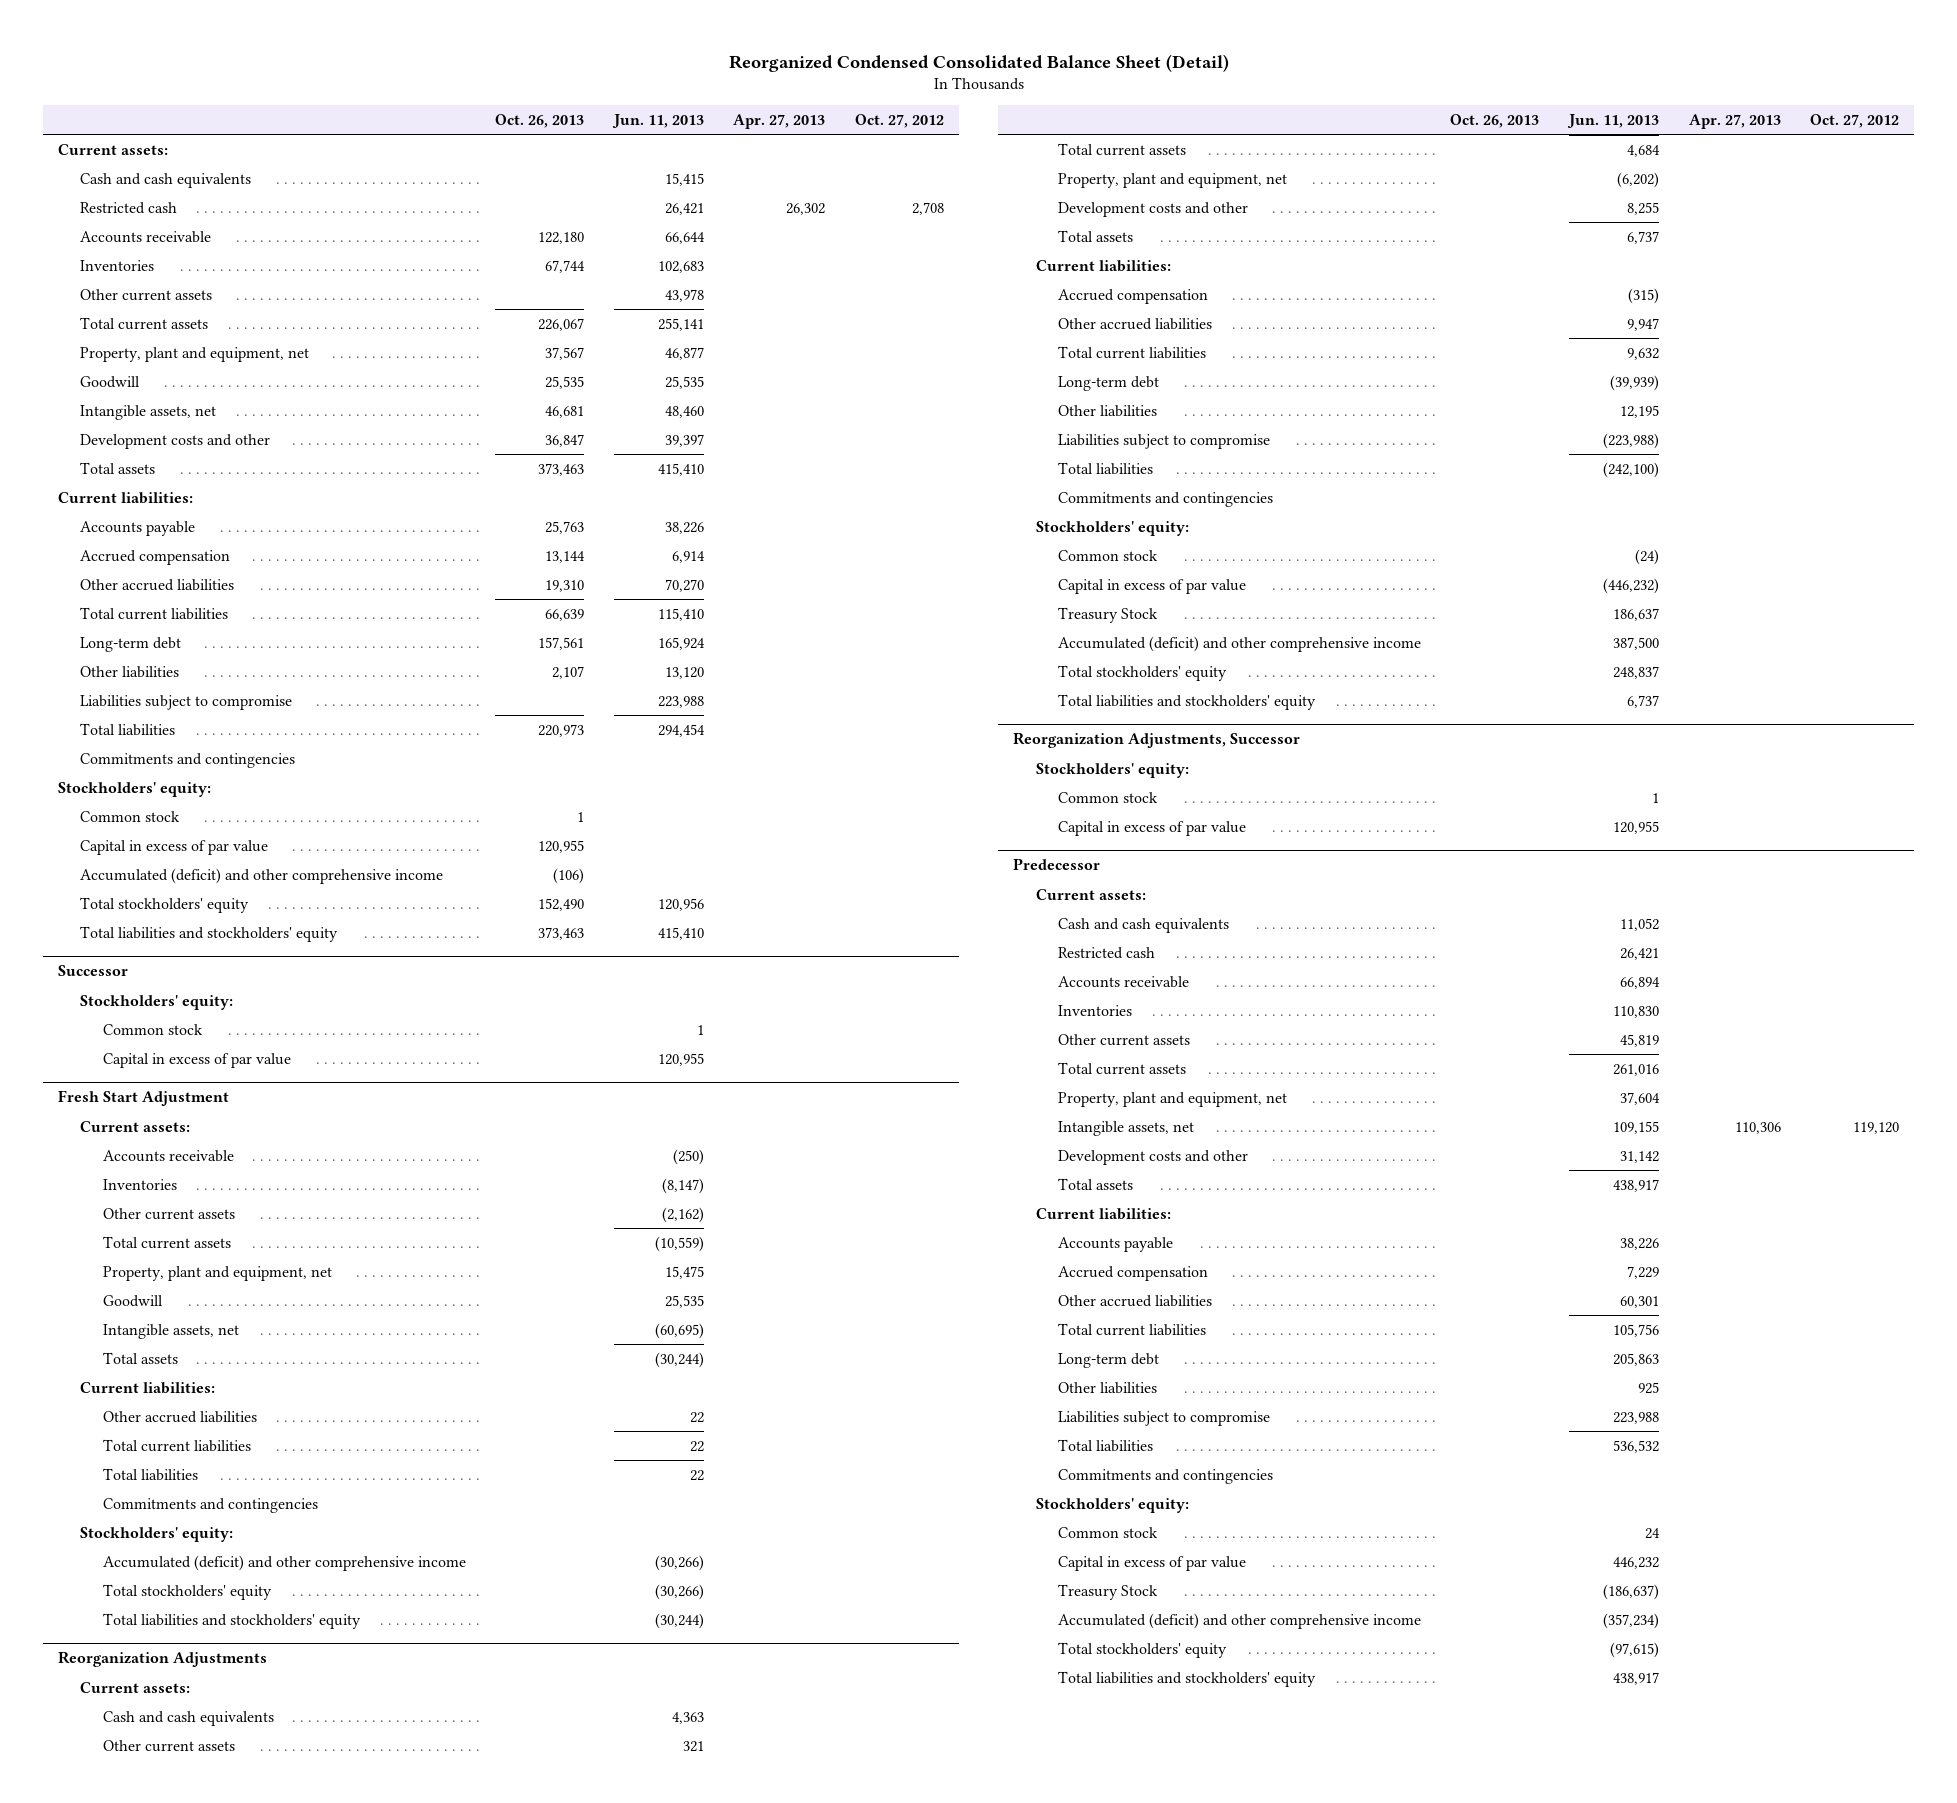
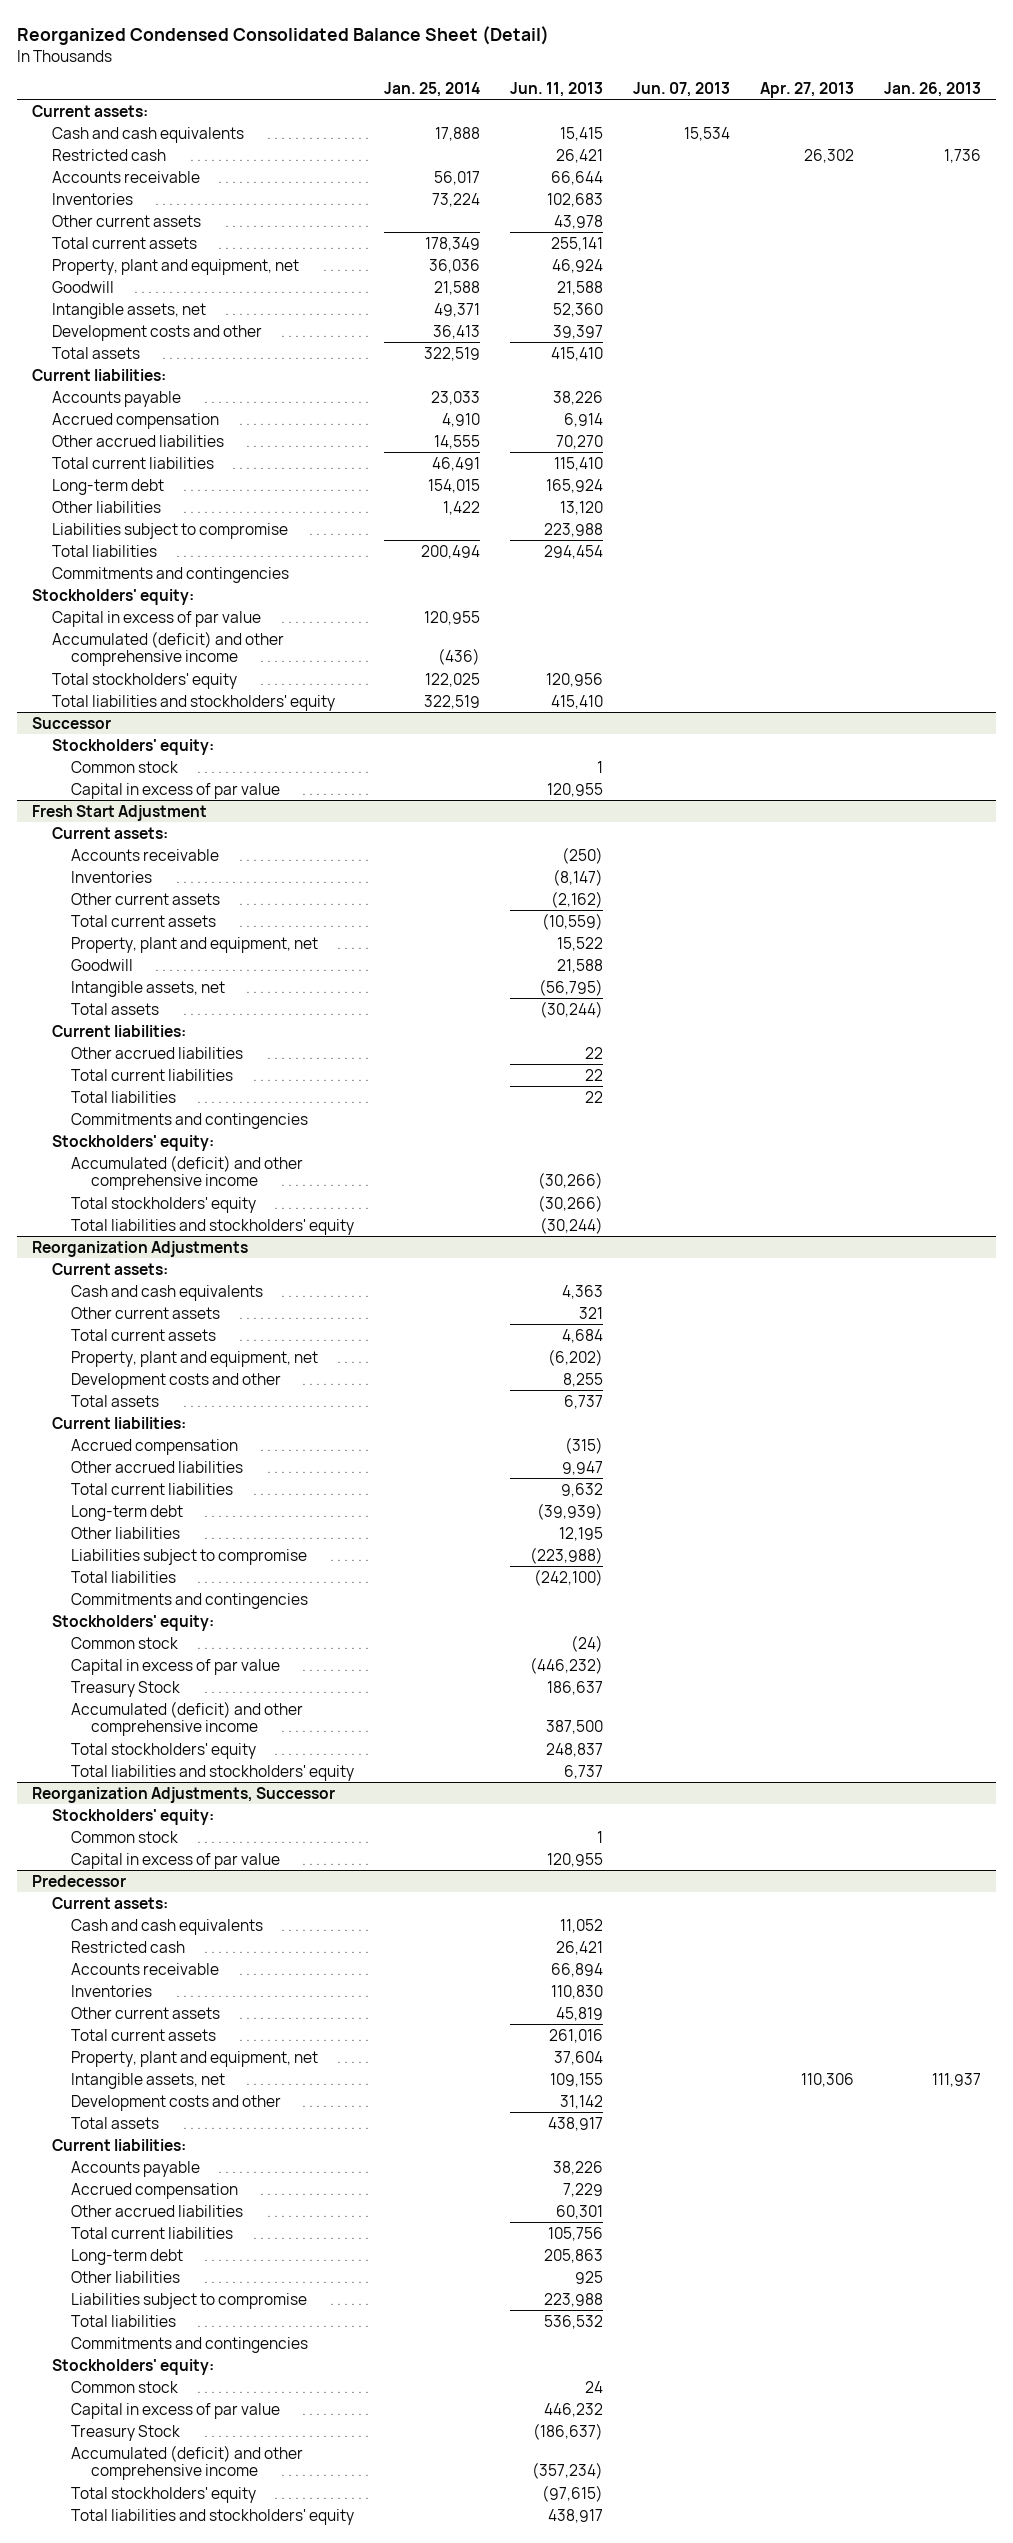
[495,113,585,128] Oct. 26, 2013 -> none
[854,113,944,128] Oct. 27, 2012 -> none
none -> [384,81,481,97] Jan. 25, 2014
none -> [632,81,730,97] Jun. 07, 2013
none -> [883,81,981,97] Jan. 26, 2013
[664,346,704,360] 46,877 -> [552,258,604,273] 46,924
[664,375,704,389] 25,535 -> [557,280,604,295] 21,588
[664,405,704,418] 48,460 -> [553,302,604,317] 52,360
[80,810,181,822] Common stock -> none
[664,1265,704,1279] 15,475 -> [557,936,604,951] 15,522
[664,1294,704,1308] 25,535 -> [557,958,604,973] 21,588
[654,1322,704,1339] (60,695) -> [539,978,604,996] (56,795)

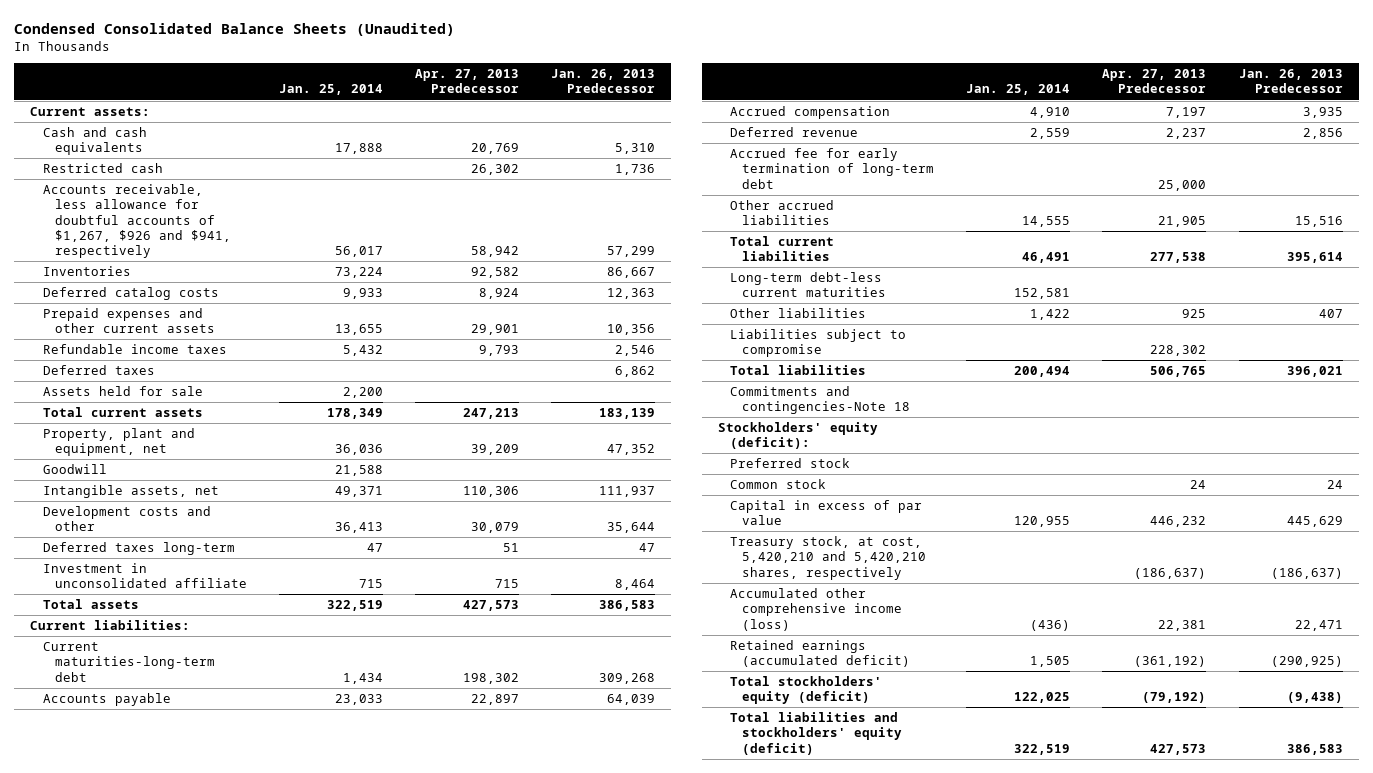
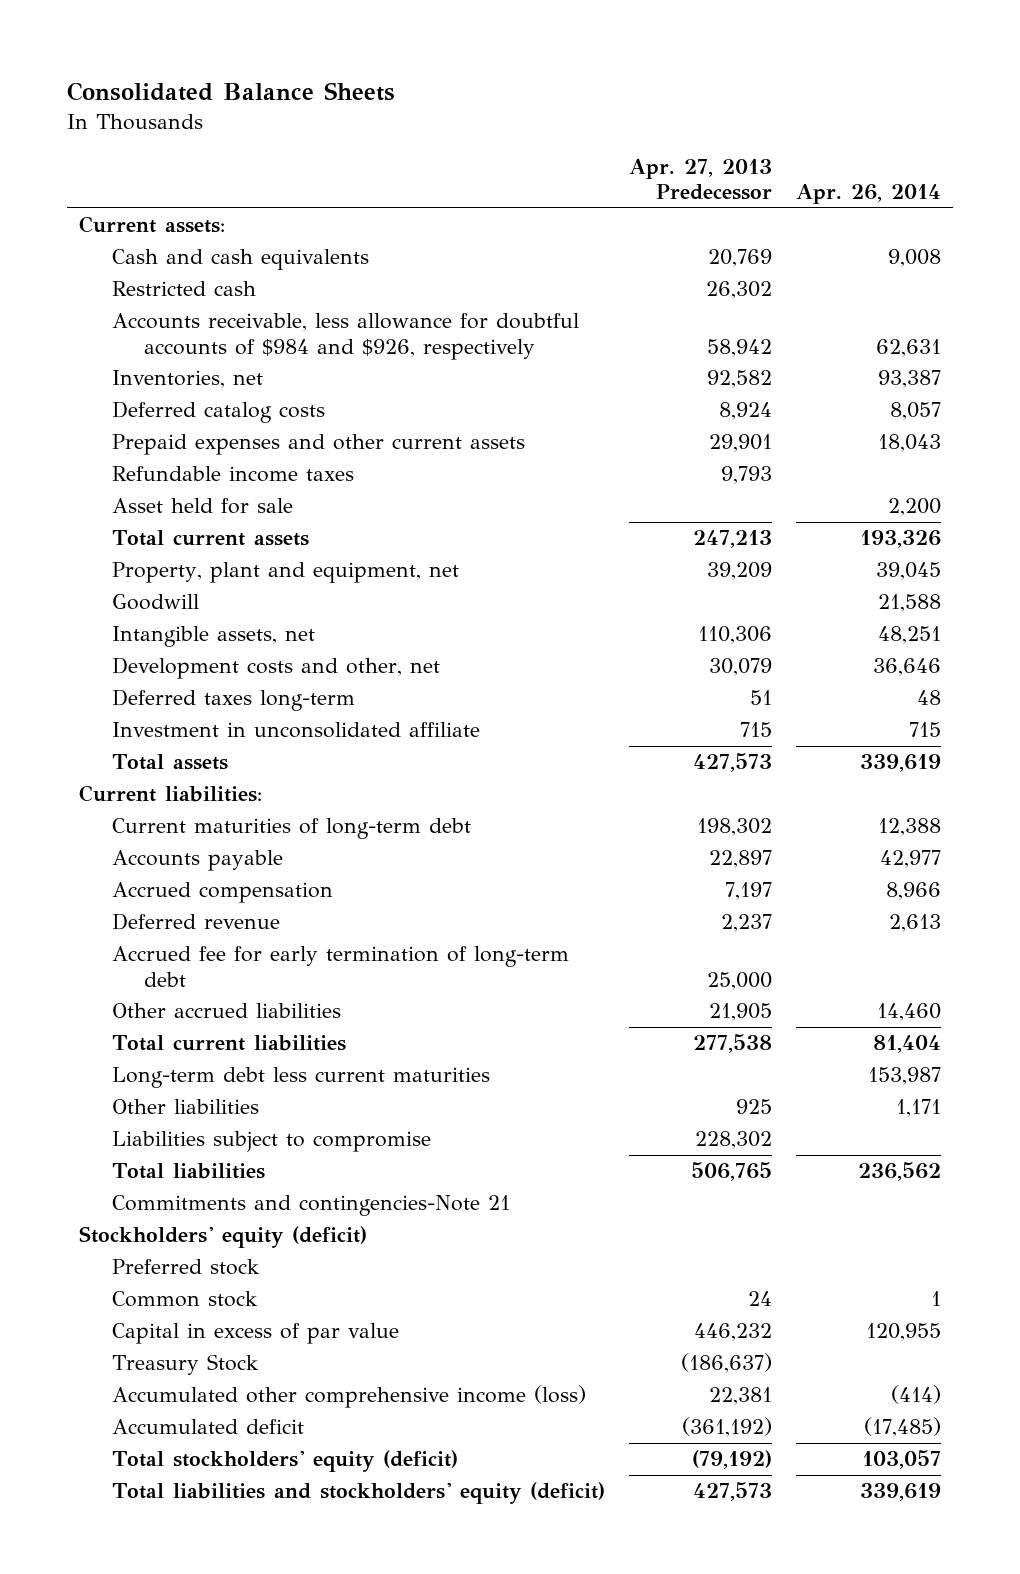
[14,22,456,36] Condensed Consolidated Balance Sheets (Unaudited) -> [67,82,396,102] Consolidated Balance Sheets
[278,84,383,96] Jan. 25, 2014 -> none
[550,69,655,94] Jan. 26, 2013 Predecessor -> none
none -> [795,184,941,205] Apr. 26, 2014
[42,184,231,259] Accounts receivable, less allowance for doubtful accounts of $1,267, $926 and $941, respectively -> [111,313,579,360] Accounts receivable, less allowance for doubtful accounts of $984 and $926, respectively
[42,266,131,277] Inventories -> [111,370,263,389] Inventories, net
[42,365,155,376] Deferred taxes -> none
[42,386,203,397] Assets held for sale -> [111,498,293,515] Asset held for sale
[42,506,211,532] Development costs and other -> [111,657,440,680] Development costs and other, net
[42,642,215,682] Current maturities-long-term debt -> [111,818,471,840] Current maturities of long-term debt
[730,272,887,298] Long-term debt-less current maturities -> [111,1067,490,1089] Long-term debt less current maturities
[730,386,911,415] Commitments and contingencies-Note 18 -> [111,1195,510,1217] Commitments and contingencies-Note 21
[718,422,879,450] Stockholders' equity (deficit): -> [79,1226,368,1249] Stockholders' equity (deficit)
[730,536,927,580] Treasury stock, at cost, 5,420,210 and 5,420,210 shares, respectively -> [111,1354,259,1376] Treasury Stock
[730,640,911,668] Retained earnings (accumulated deficit) -> [111,1419,304,1435] Accumulated deficit

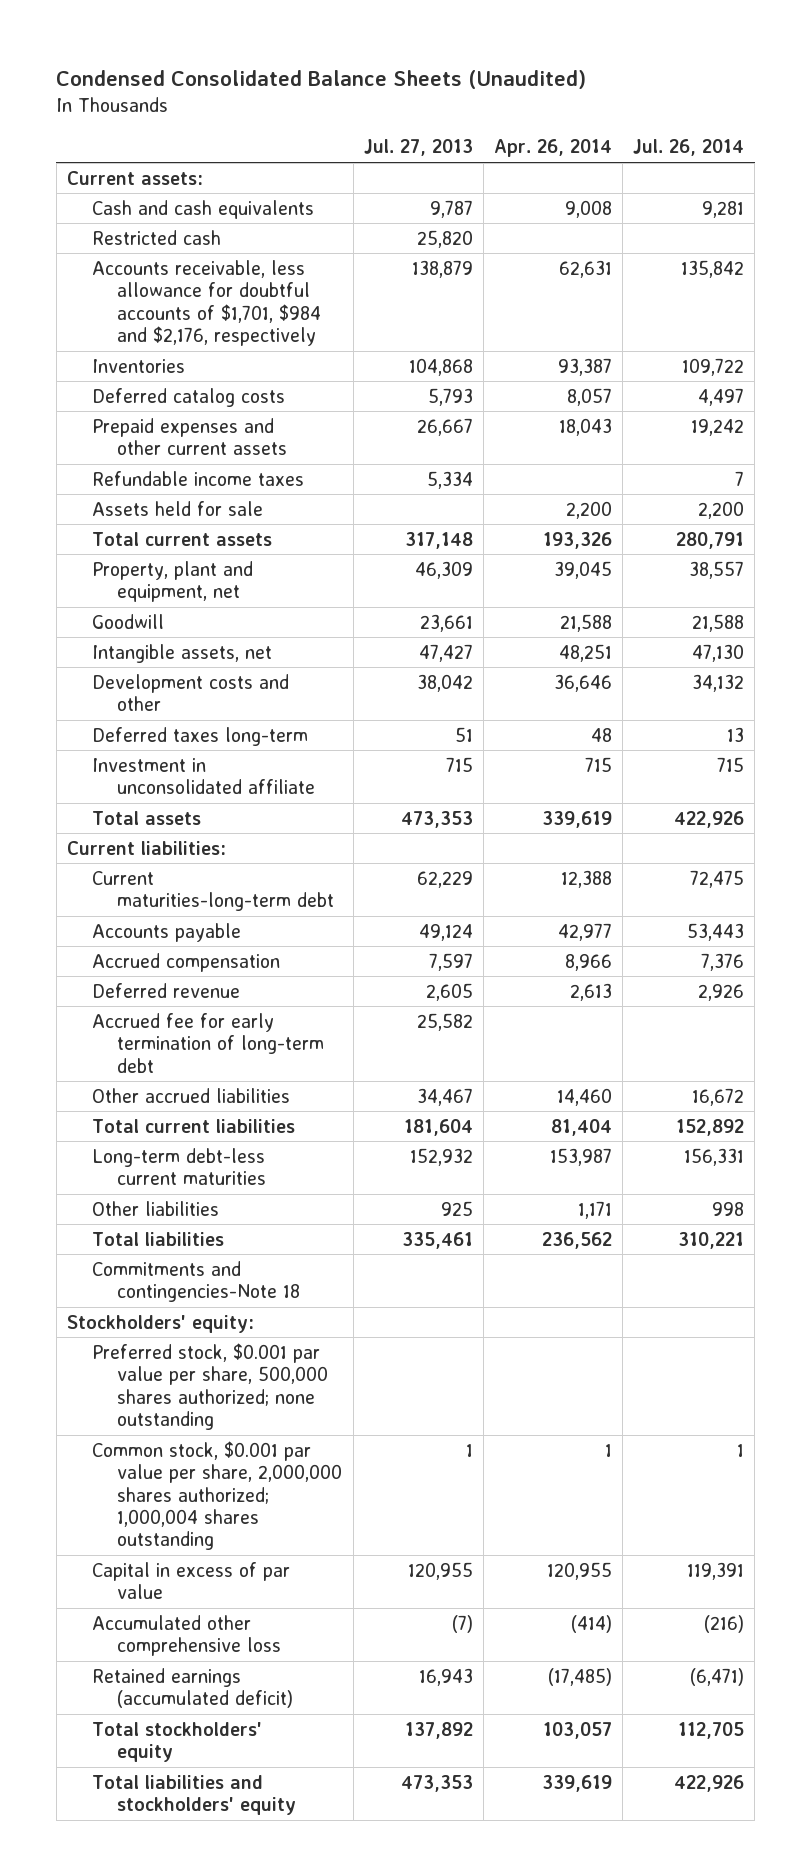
[67,82,396,102] Consolidated Balance Sheets -> [56,70,587,90] Condensed Consolidated Balance Sheets (Unaudited)
[628,158,772,201] Apr. 27, 2013 Predecessor -> none
none -> [363,139,473,157] Jul. 27, 2013
none -> [633,139,745,157] Jul. 26, 2014
[111,313,579,360] Accounts receivable, less allowance for doubtful accounts of $984 and $926, respectively -> [92,259,322,346] Accounts receivable, less allowance for doubtful accounts of $1,701, $984 and $2,176, respectively
[111,370,263,389] Inventories, net -> [92,358,186,373] Inventories
[111,498,293,515] Asset held for sale -> [92,500,264,516] Assets held for sale
[111,657,440,680] Development costs and other, net -> [92,673,290,712] Development costs and other
[111,818,471,840] Current maturities of long-term debt -> [92,870,335,912] Current maturities-long-term debt
[111,1067,490,1089] Long-term debt less current maturities -> [92,1147,267,1186] Long-term debt-less current maturities
[111,1131,431,1153] Liabilities subject to compromise -> none
[111,1195,510,1217] Commitments and contingencies-Note 21 -> [92,1260,301,1303] Commitments and contingencies-Note 18
[79,1226,368,1249] Stockholders' equity (deficit) -> [66,1314,254,1333] Stockholders' equity:
[111,1259,260,1276] Preferred stock -> [92,1342,329,1430] Preferred stock, $0.001 par value per share, 500,000 shares authorized; none outstanding
[111,1291,258,1308] Common stock -> [92,1440,343,1551] Common stock, $0.001 par value per share, 2,000,000 shares authorized; 1,000,004 shares outstanding
[111,1354,259,1376] Treasury Stock -> none
[111,1385,586,1409] Accumulated other comprehensive income (loss) -> [92,1614,282,1657] Accumulated other comprehensive loss
[111,1419,304,1435] Accumulated deficit -> [92,1667,294,1709] Retained earnings (accumulated deficit)
[111,1450,458,1473] Total stockholders' equity (deficit) -> [92,1721,263,1763] Total stockholders' equity
[111,1482,605,1505] Total liabilities and stockholders' equity (deficit) -> [92,1774,297,1816] Total liabilities and stockholders' equity

